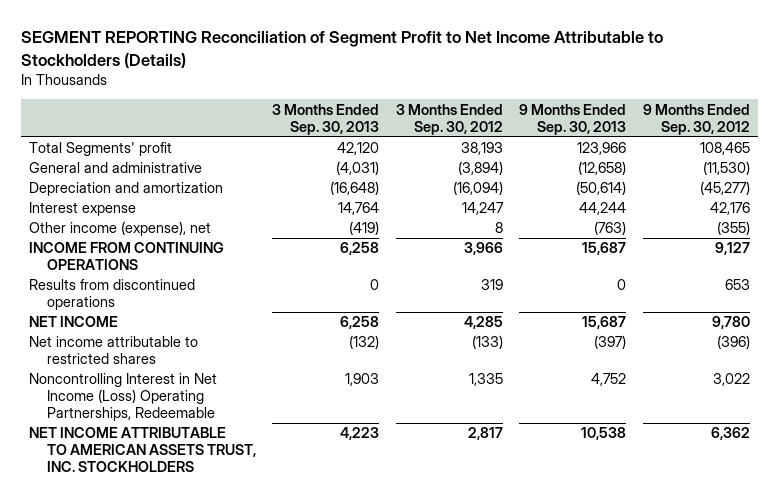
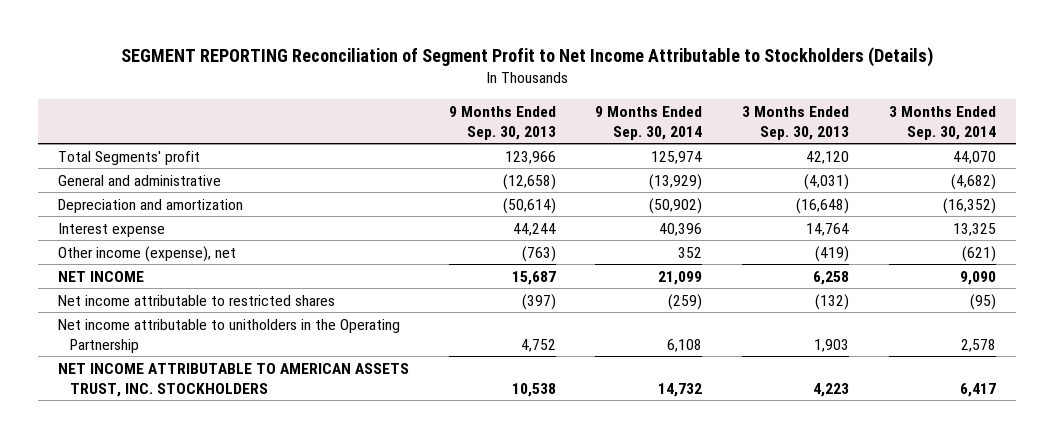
[395,103,503,135] 3 Months Ended Sep. 30, 2012 -> none
[643,103,751,135] 9 Months Ended Sep. 30, 2012 -> none
none -> [595,105,703,140] 9 Months Ended Sep. 30, 2014
none -> [889,105,997,140] 3 Months Ended Sep. 30, 2014
[29,242,225,271] INCOME FROM CONTINUING OPERATIONS -> none
[29,279,196,311] Results from discontinued operations -> none
[29,373,218,421] Noncontrolling Interest in Net Income (Loss) Operating Partnerships, Redeemable -> [57,318,400,353] Net income attributable to unitholders in the Operating Partnership

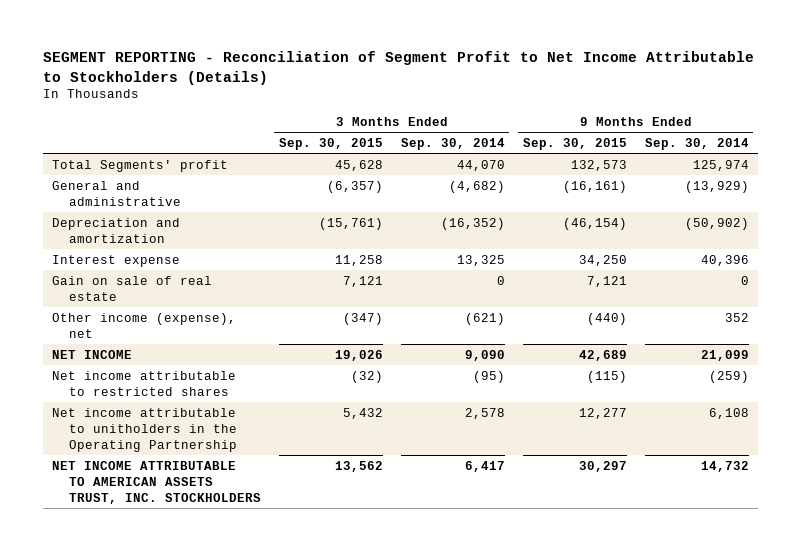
[120,47,933,68] SEGMENT REPORTING Reconciliation of Segment Profit to Net Income Attributable to Stockholders (Details) -> [42,51,754,85] SEGMENT REPORTING - Reconciliation of Segment Profit to Net Income Attributable to Stockholders (Details)
[448,105,556,140] 9 Months Ended Sep. 30, 2013 -> none
[742,105,850,140] 3 Months Ended Sep. 30, 2013 -> none
none -> [278,137,383,150] Sep. 30, 2015
none -> [522,137,627,150] Sep. 30, 2015
none -> [51,275,212,301] Gain on sale of real estate

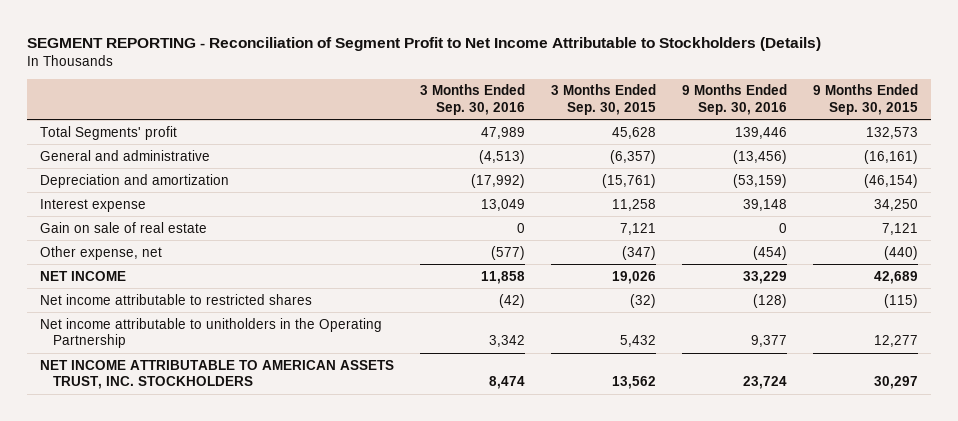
[400,137,505,150] Sep. 30, 2014 -> none
[644,137,749,150] Sep. 30, 2014 -> none
none -> [420,84,526,115] 3 Months Ended Sep. 30, 2016
none -> [682,84,788,115] 9 Months Ended Sep. 30, 2016
[51,312,236,338] Other income (expense), net -> [39,245,162,260] Other expense, net

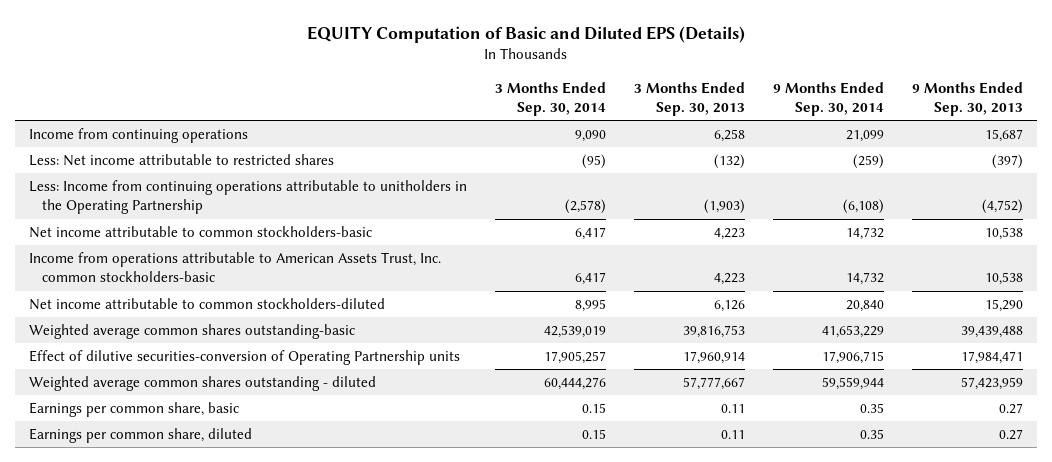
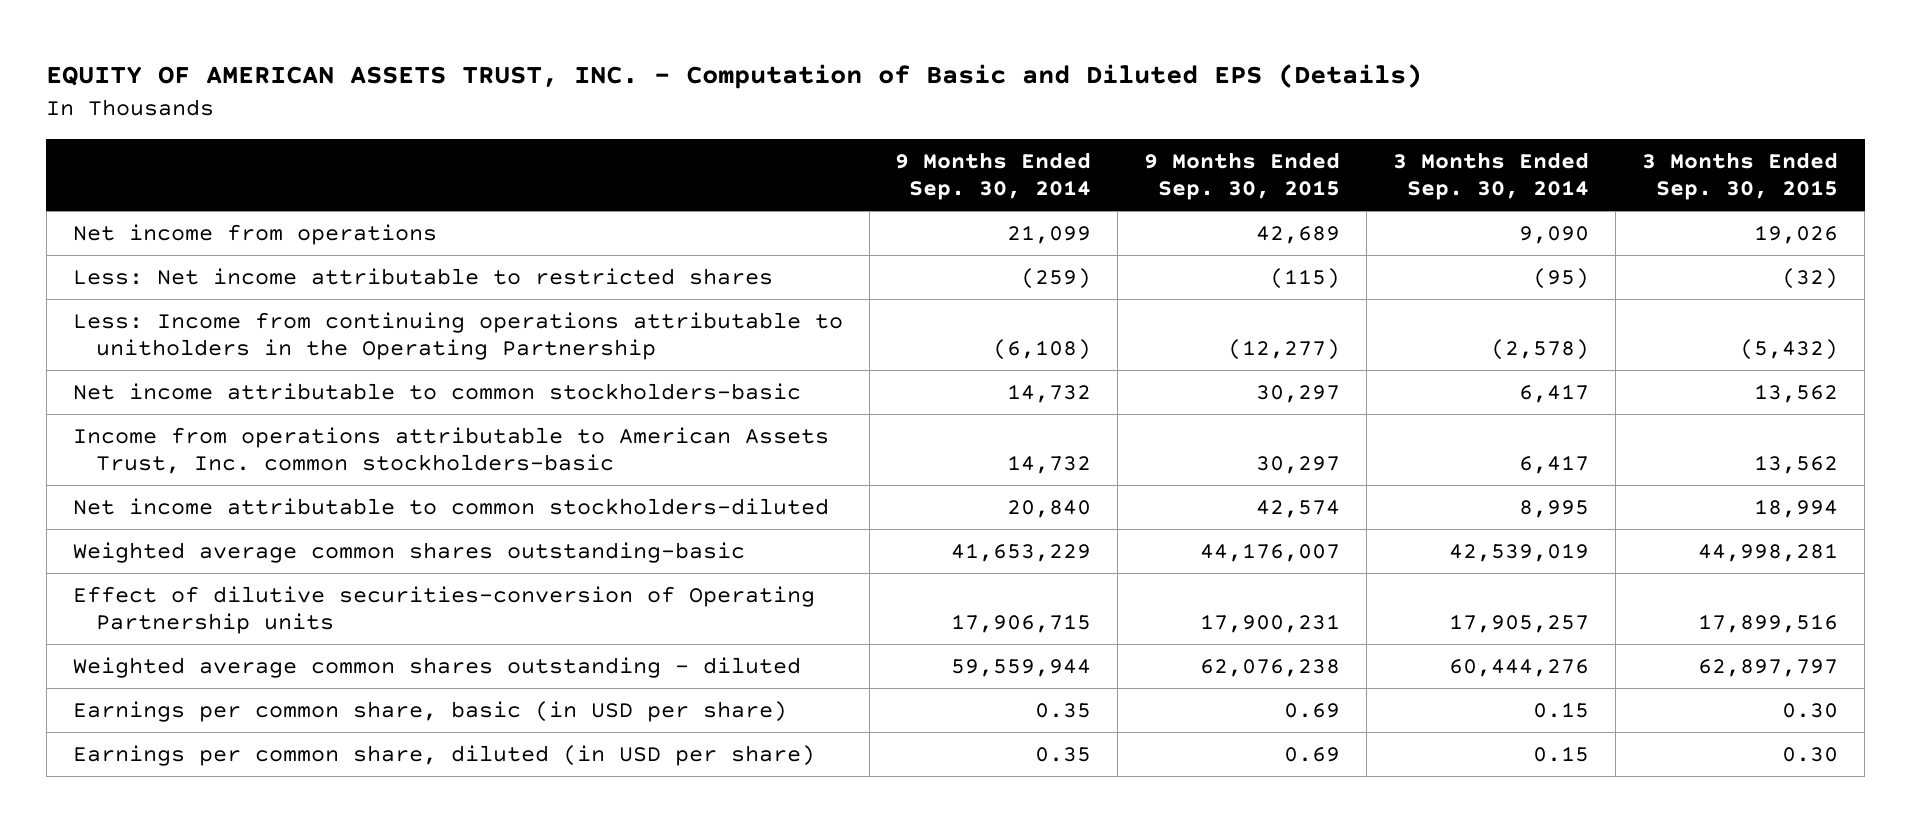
[306,25,745,43] EQUITY Computation of Basic and Diluted EPS (Details) -> [46,63,1423,89] EQUITY OF AMERICAN ASSETS TRUST, INC. - Computation of Basic and Diluted EPS (Details)
[633,81,745,116] 3 Months Ended Sep. 30, 2013 -> none
[911,81,1023,116] 9 Months Ended Sep. 30, 2013 -> none
none -> [1144,151,1341,201] 9 Months Ended Sep. 30, 2015
none -> [1642,151,1839,201] 3 Months Ended Sep. 30, 2015
[28,128,248,144] Income from continuing operations -> [72,223,437,245] Net income from operations
[28,402,239,418] Earnings per common share, basic -> [72,700,787,722] Earnings per common share, basic (in USD per share)
[28,428,252,444] Earnings per common share, diluted -> [72,744,815,766] Earnings per common share, diluted (in USD per share)

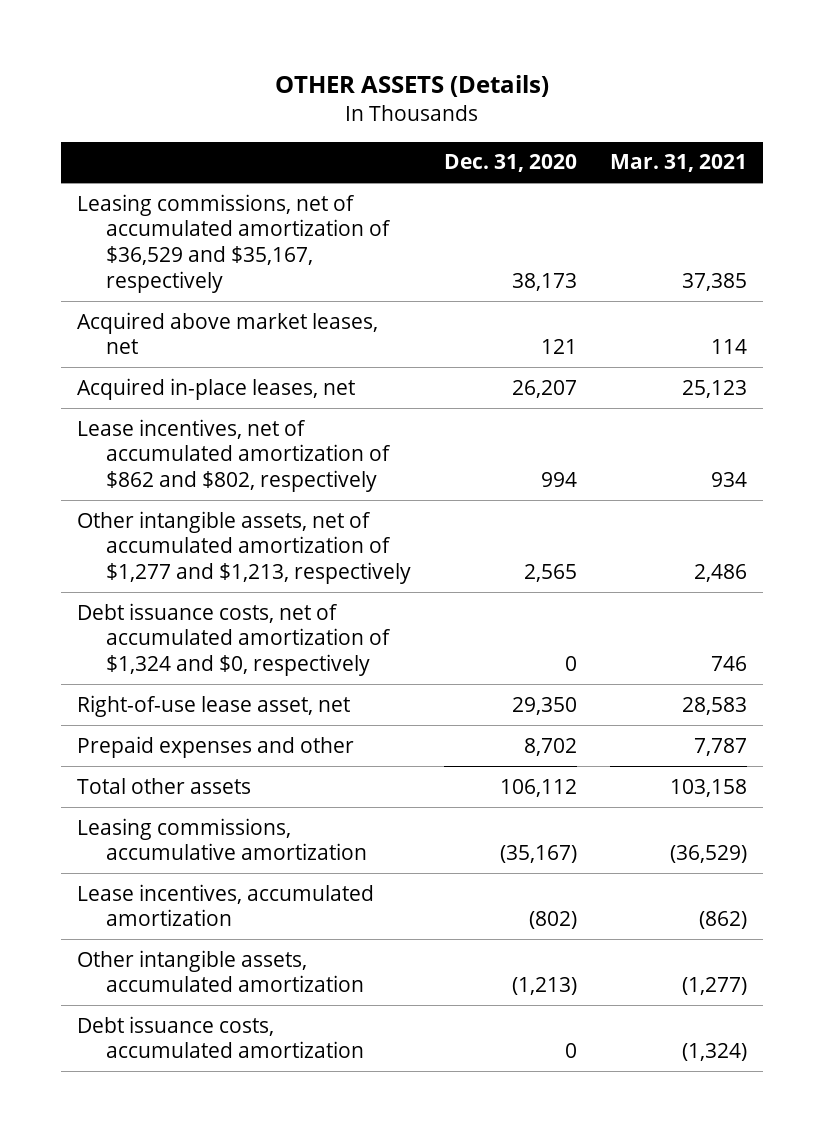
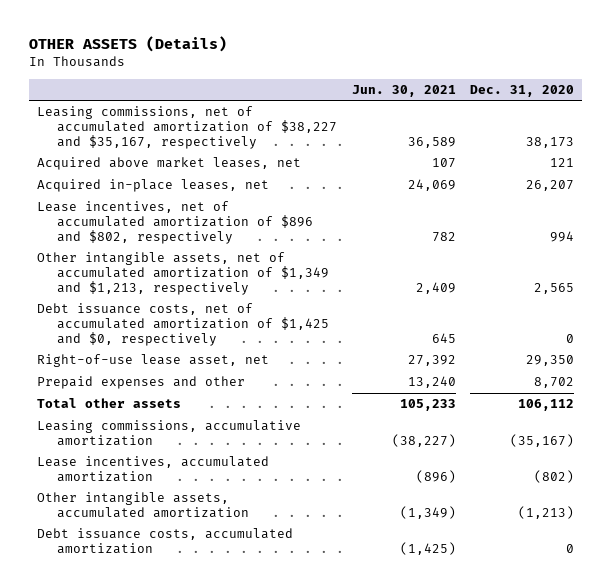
[609,154,747,173] Mar. 31, 2021 -> none
none -> [351,85,456,98] Jun. 30, 2021
[77,193,392,293] Leasing commissions, net of accumulated amortization of $36,529 and $35,167, respectively -> [36,106,337,149] Leasing commissions, net of accumulated amortization of $38,227 and $35,167, respectively
[77,418,392,493] Lease incentives, net of accumulated amortization of $862 and $802, respectively -> [36,201,313,244] Lease incentives, net of accumulated amortization of $896 and $802, respectively
[77,510,412,585] Other intangible assets, net of accumulated amortization of $1,277 and $1,213, respectively -> [36,252,329,295] Other intangible assets, net of accumulated amortization of $1,349 and $1,213, respectively
[77,602,392,677] Debt issuance costs, net of accumulated amortization of $1,324 and $0, respectively -> [36,303,329,346] Debt issuance costs, net of accumulated amortization of $1,425 and $0, respectively

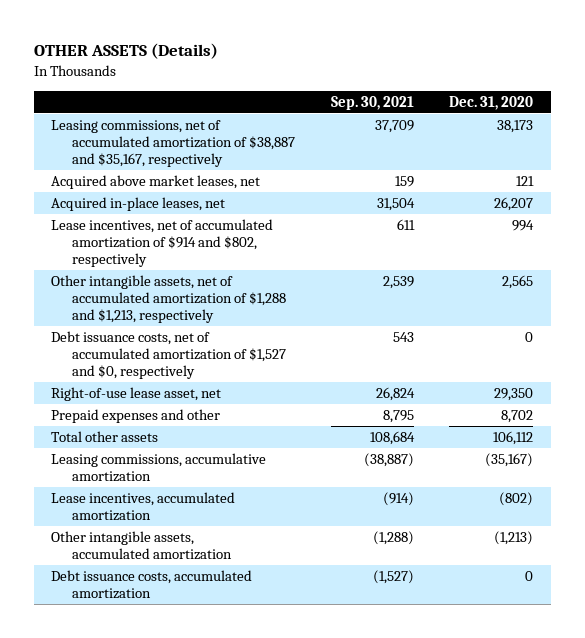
[351,85,456,98] Jun. 30, 2021 -> none
none -> [330,95,414,110] Sep. 30, 2021
[36,106,337,149] Leasing commissions, net of accumulated amortization of $38,227 and $35,167, respectively -> [51,119,295,168] Leasing commissions, net of accumulated amortization of $38,887 and $35,167, respectively
[36,201,313,244] Lease incentives, net of accumulated amortization of $896 and $802, respectively -> [51,218,274,268] Lease incentives, net of accumulated amortization of $914 and $802, respectively
[36,252,329,295] Other intangible assets, net of accumulated amortization of $1,349 and $1,213, respectively -> [51,274,286,324] Other intangible assets, net of accumulated amortization of $1,288 and $1,213, respectively
[36,303,329,346] Debt issuance costs, net of accumulated amortization of $1,425 and $0, respectively -> [51,330,286,380] Debt issuance costs, net of accumulated amortization of $1,527 and $0, respectively

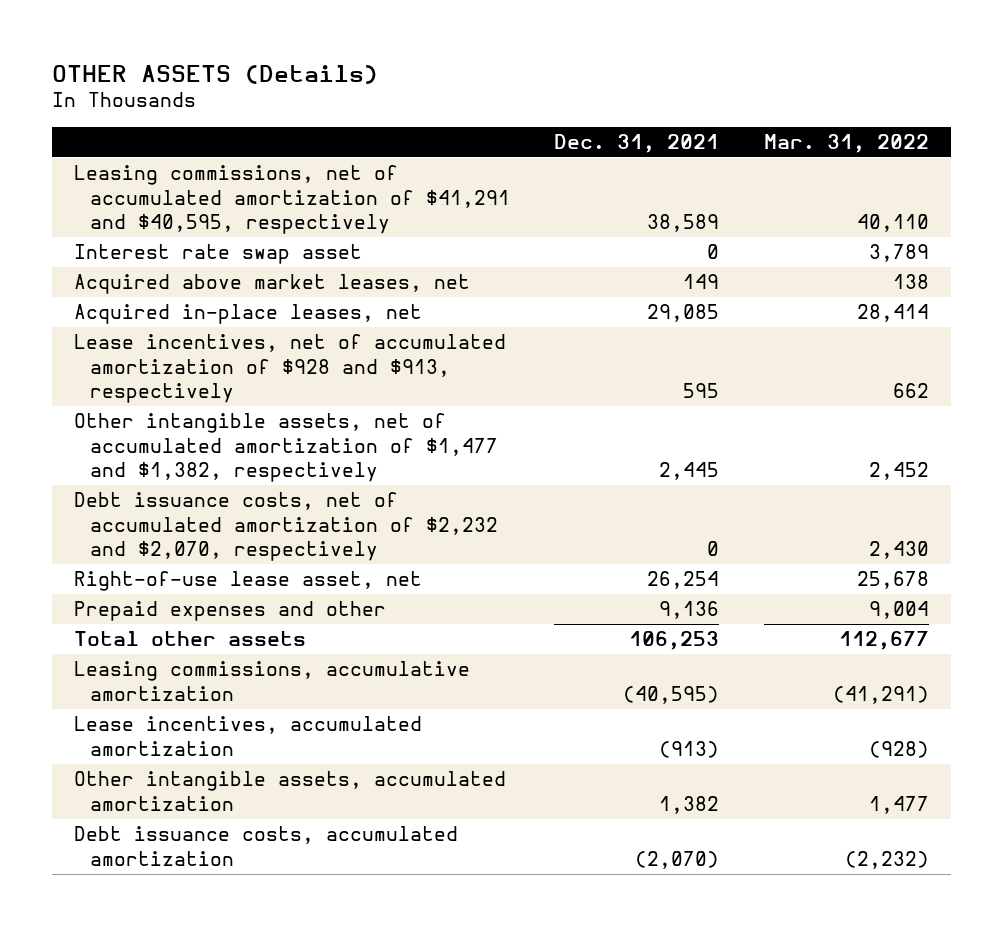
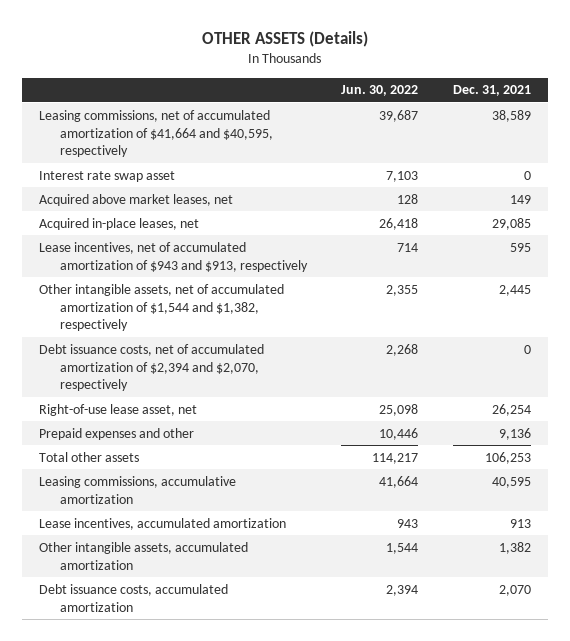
[763,134,929,154] Mar. 31, 2022 -> none
none -> [341,85,419,97] Jun. 30, 2022
[73,165,511,235] Leasing commissions, net of accumulated amortization of $41,291 and $40,595, respectively -> [39,109,273,158] Leasing commissions, net of accumulated amortization of $41,664 and $40,595, respectively
[73,334,506,404] Lease incentives, net of accumulated amortization of $928 and $913, respectively -> [39,241,308,272] Lease incentives, net of accumulated amortization of $943 and $913, respectively
[73,413,499,483] Other intangible assets, net of accumulated amortization of $1,477 and $1,382, respectively -> [39,283,285,332] Other intangible assets, net of accumulated amortization of $1,544 and $1,382, respectively
[73,492,499,562] Debt issuance costs, net of accumulated amortization of $2,232 and $2,070, respectively -> [39,343,265,392] Debt issuance costs, net of accumulated amortization of $2,394 and $2,070, respectively
[623,685,720,704] (40,595) -> [491,476,531,488] 40,595
[659,740,720,758] (913) -> [509,518,531,528] 913
[635,850,720,869] (2,070) -> [498,584,531,596] 2,070

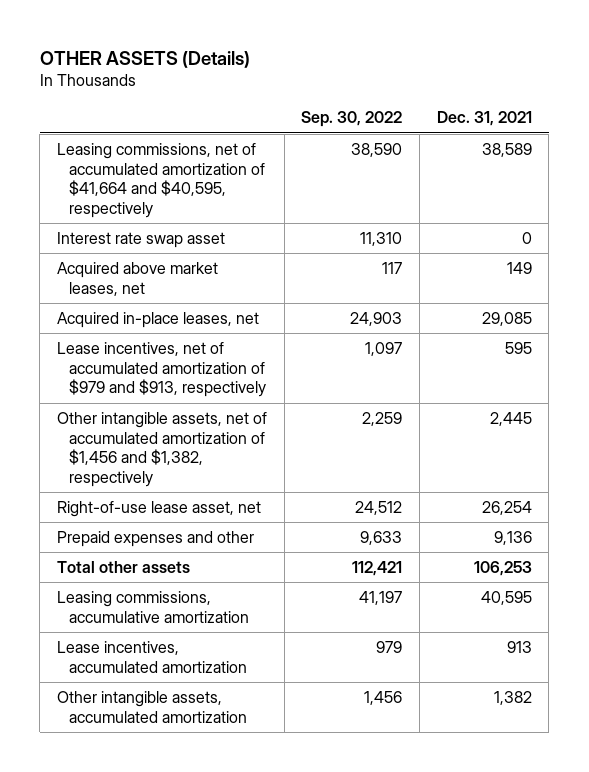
[341,85,419,97] Jun. 30, 2022 -> none
none -> [301,111,403,128] Sep. 30, 2022
[39,343,265,392] Debt issuance costs, net of accumulated amortization of $2,394 and $2,070, respectively -> none
[39,241,308,272] Lease incentives, net of accumulated amortization of $943 and $913, respectively -> [56,341,267,398] Lease incentives, net of accumulated amortization of $979 and $913, respectively
[39,283,285,332] Other intangible assets, net of accumulated amortization of $1,544 and $1,382, respectively -> [56,411,267,487] Other intangible assets, net of accumulated amortization of $1,456 and $1,382, respectively
[39,583,229,612] Debt issuance costs, accumulated amortization -> none

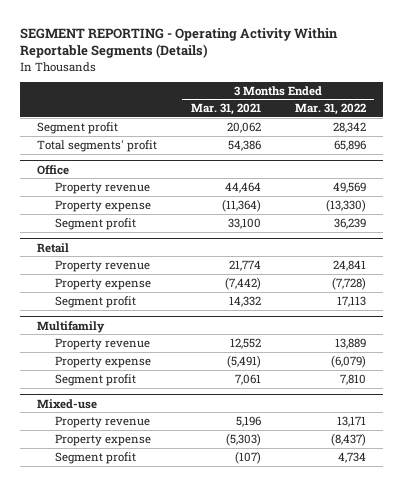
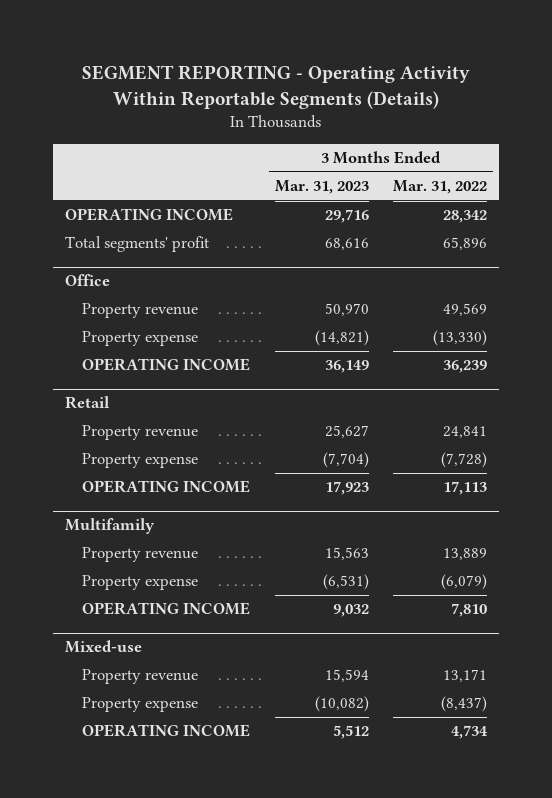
[190,103,261,116] Mar. 31, 2021 -> none
none -> [274,180,369,195] Mar. 31, 2023
[37,121,119,134] Segment profit -> [65,208,234,222] OPERATING INCOME
[54,217,136,230] Segment profit -> [82,358,251,372] OPERATING INCOME
[54,295,136,308] Segment profit -> [82,480,251,494] OPERATING INCOME
[54,373,136,386] Segment profit -> [82,602,251,616] OPERATING INCOME
[54,451,136,464] Segment profit -> [82,724,251,738] OPERATING INCOME

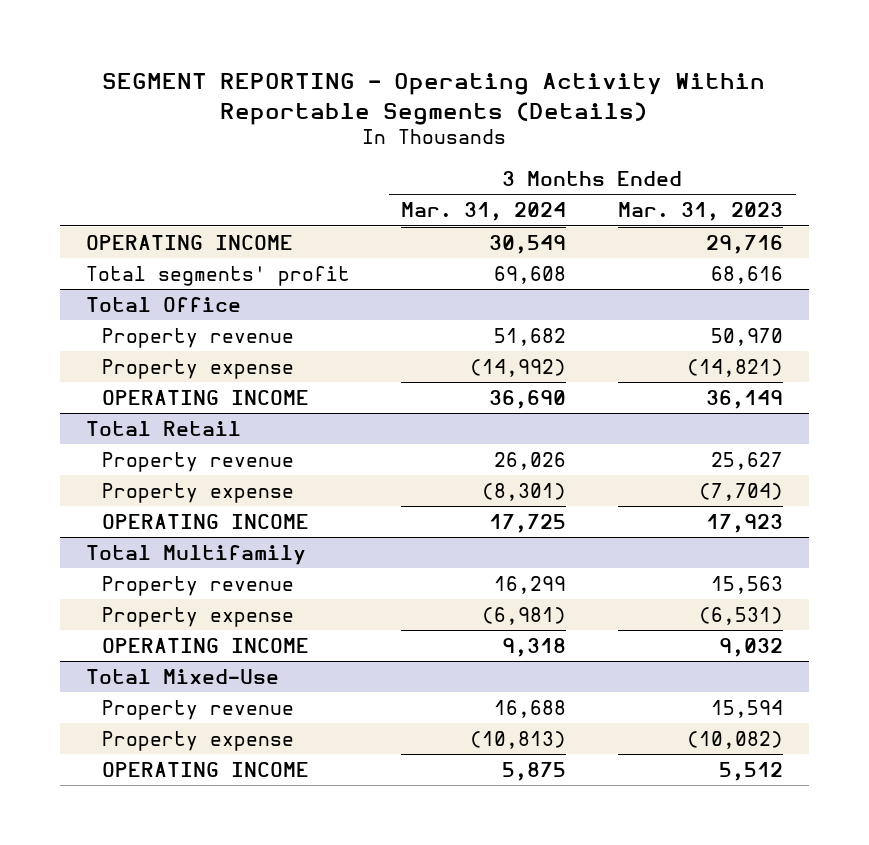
[393,180,488,195] Mar. 31, 2022 -> none
none -> [401,202,567,222] Mar. 31, 2024
[65,274,111,287] Office -> [85,296,241,312] Total Office
[65,396,111,410] Retail -> [85,420,241,436] Total Retail
[65,518,156,535] Multifamily -> [85,544,306,565] Total Multifamily
[65,640,143,654] Mixed-use -> [85,668,279,684] Total Mixed-Use

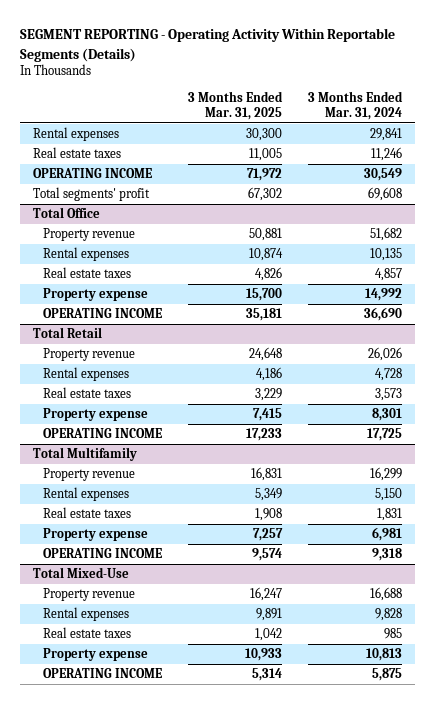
[618,202,784,222] Mar. 31, 2023 -> none
none -> [188,91,284,120] 3 Months Ended Mar. 31, 2025
none -> [32,127,119,142] Rental expenses
none -> [32,147,121,159] Real estate taxes
none -> [43,247,130,262] Rental expenses
none -> [43,267,132,279] Real estate taxes
[470,358,567,377] (14,992) -> [364,288,402,302] 14,992
none -> [43,367,130,382] Rental expenses
none -> [43,387,132,399] Real estate taxes
[482,482,567,501] (8,301) -> [371,408,402,422] 8,301
none -> [43,487,130,502] Rental expenses
none -> [43,507,132,519] Real estate taxes
[482,606,567,625] (6,981) -> [371,527,402,542] 6,981
none -> [43,607,130,622] Rental expenses
none -> [43,627,132,639] Real estate taxes
[470,730,567,749] (10,813) -> [365,648,402,662] 10,813

